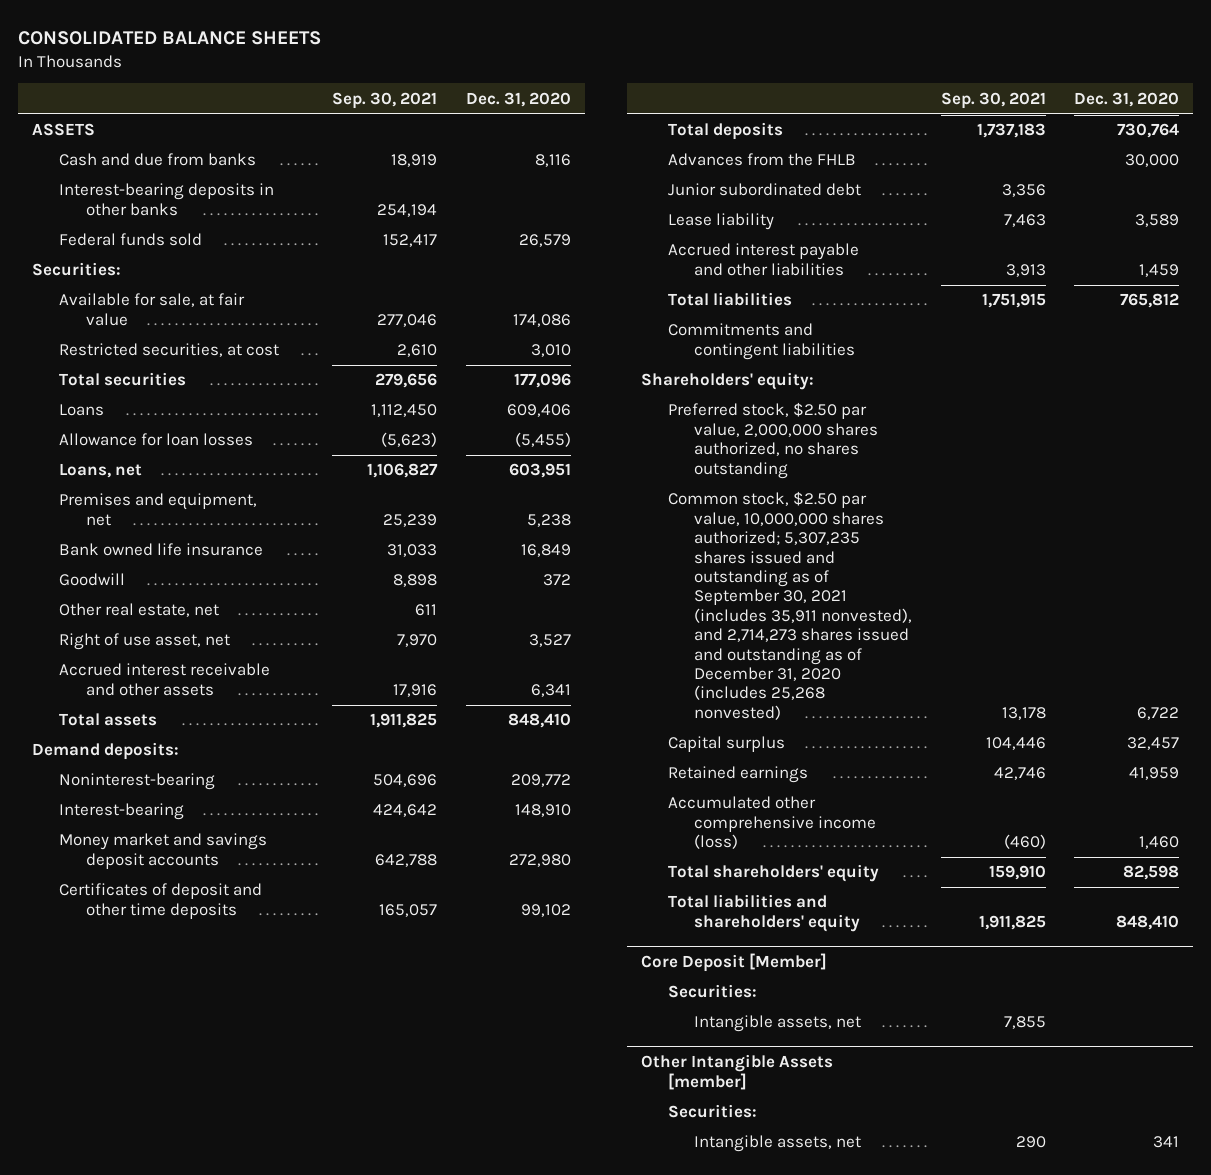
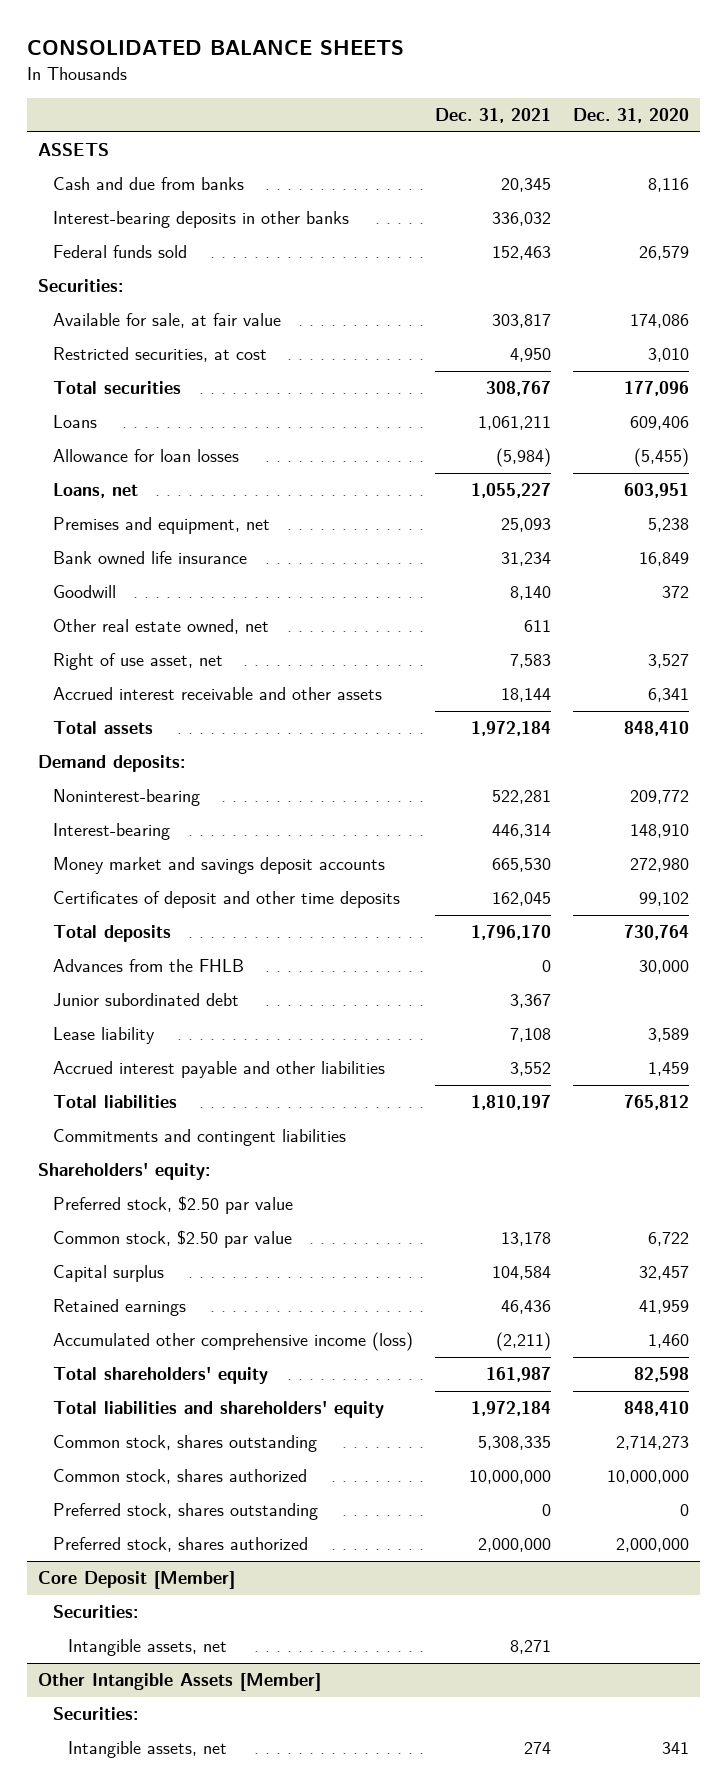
[332,91,438,109] Sep. 30, 2021 -> none
none -> [435,108,552,124] Dec. 31, 2021
[58,603,219,618] Other real estate, net -> [52,619,269,635] Other real estate owned, net
[667,402,879,479] Preferred stock, $2.50 par value, 2,000,000 shares authorized, no shares outstanding -> [52,1196,293,1215] Preferred stock, $2.50 par value
[667,491,913,720] Common stock, $2.50 par value, 10,000,000 shares authorized; 5,307,235 shares issued and outstanding as of September 30, 2021 (includes 35,911 nonvested), and 2,714,273 shares issued and outstanding as of December 31, 2020 (includes 25,268 nonvested) -> [52,1230,292,1249] Common stock, $2.50 par value
none -> [52,1435,317,1453] Common stock, shares outstanding
none -> [52,1469,307,1485] Common stock, shares authorized
none -> [52,1503,318,1521] Preferred stock, shares outstanding
none -> [52,1537,308,1553] Preferred stock, shares authorized
[640,1054,833,1090] Other Intangible Assets [member] -> [37,1673,321,1692] Other Intangible Assets [Member]

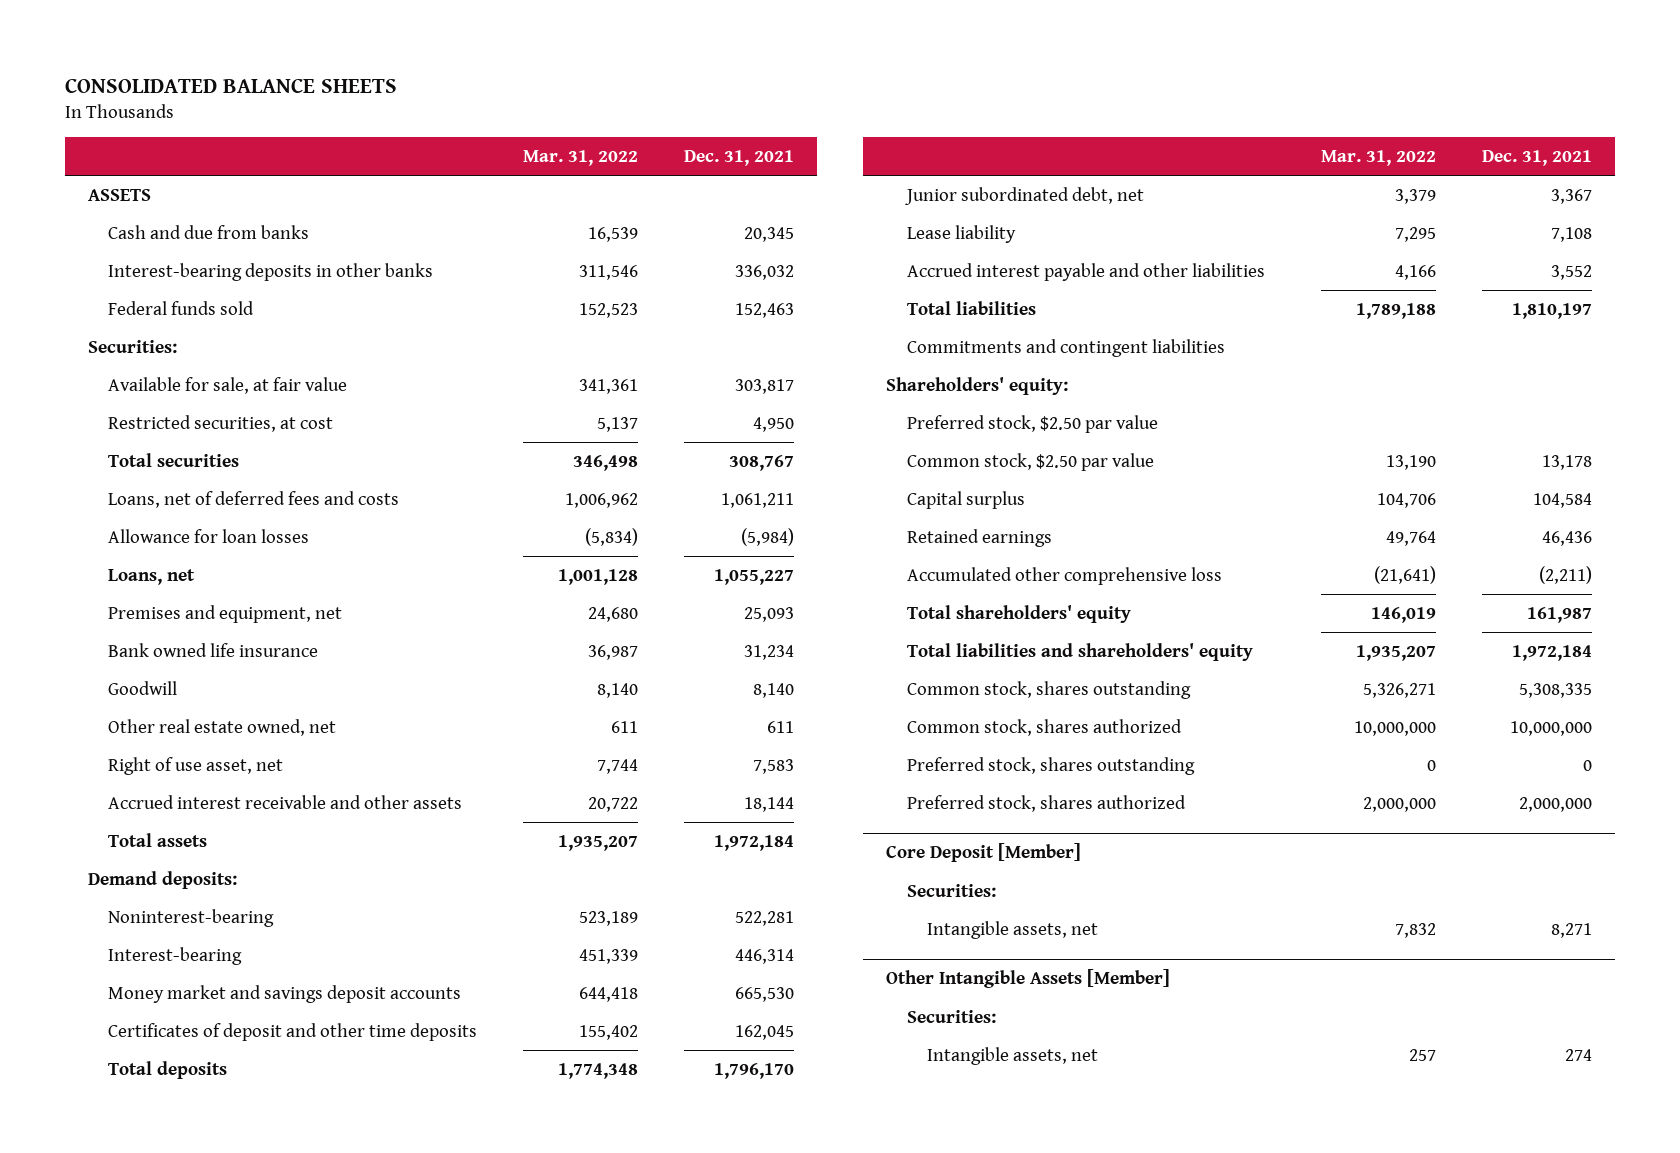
[573,108,690,124] Dec. 31, 2020 -> none
none -> [523,149,639,166] Mar. 31, 2022
[52,415,97,429] Loans -> [108,490,400,508] Loans, net of deferred fees and costs
[52,959,244,973] Advances from the FHLB -> none
[52,993,239,1007] Junior subordinated debt -> [904,186,1144,205] Junior subordinated debt, net
[52,1332,413,1352] Accumulated other comprehensive income (loss) -> [906,566,1222,585] Accumulated other comprehensive loss

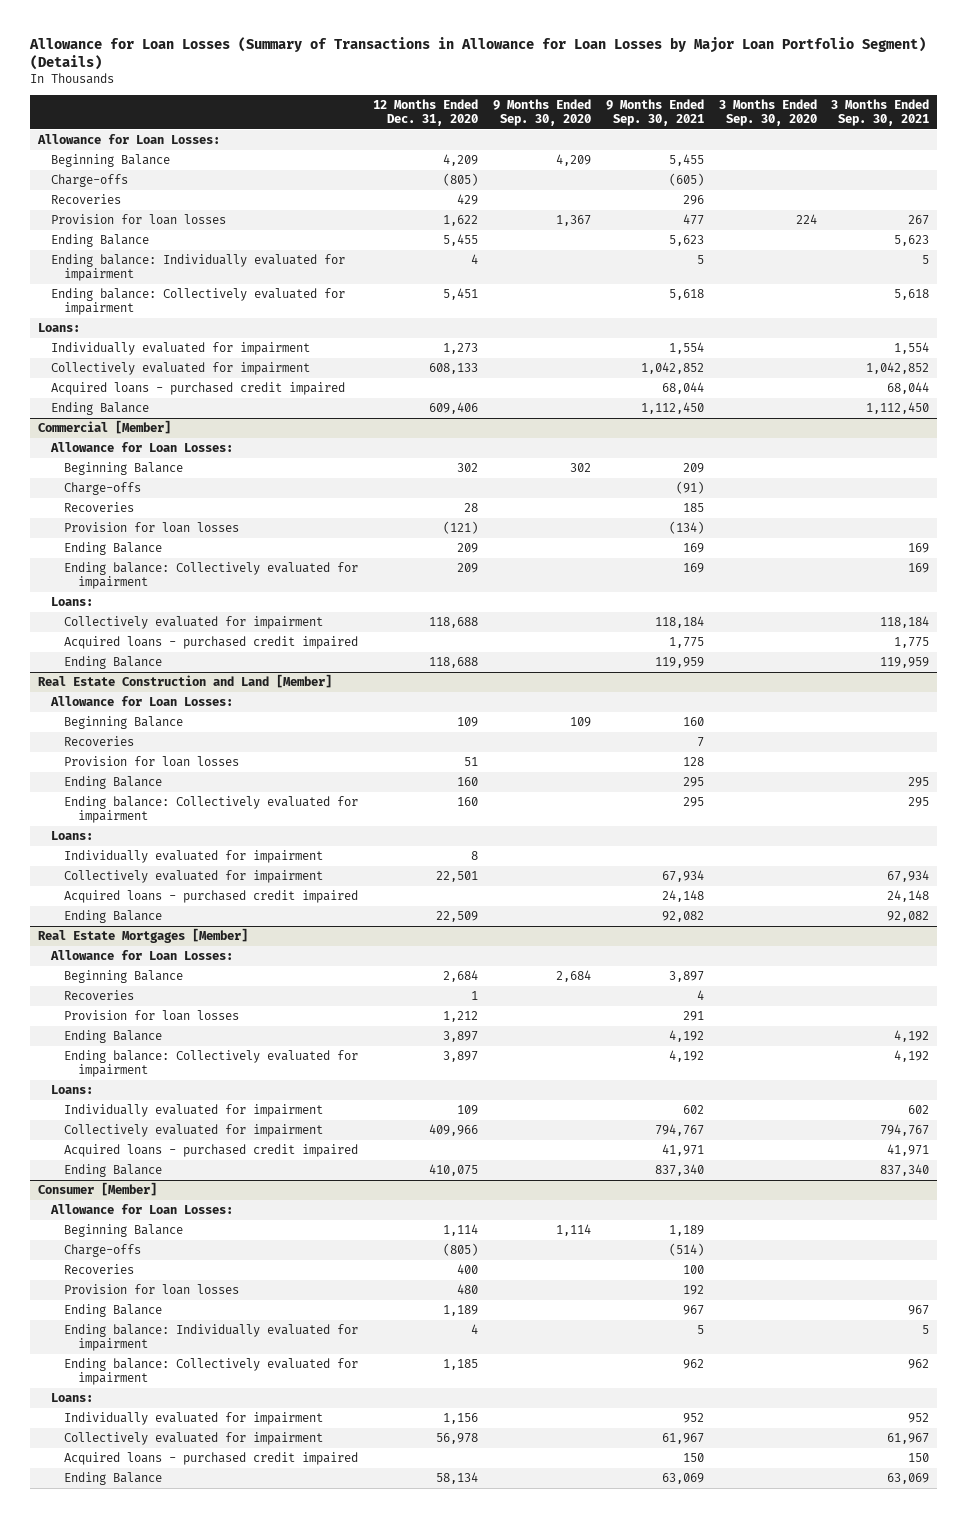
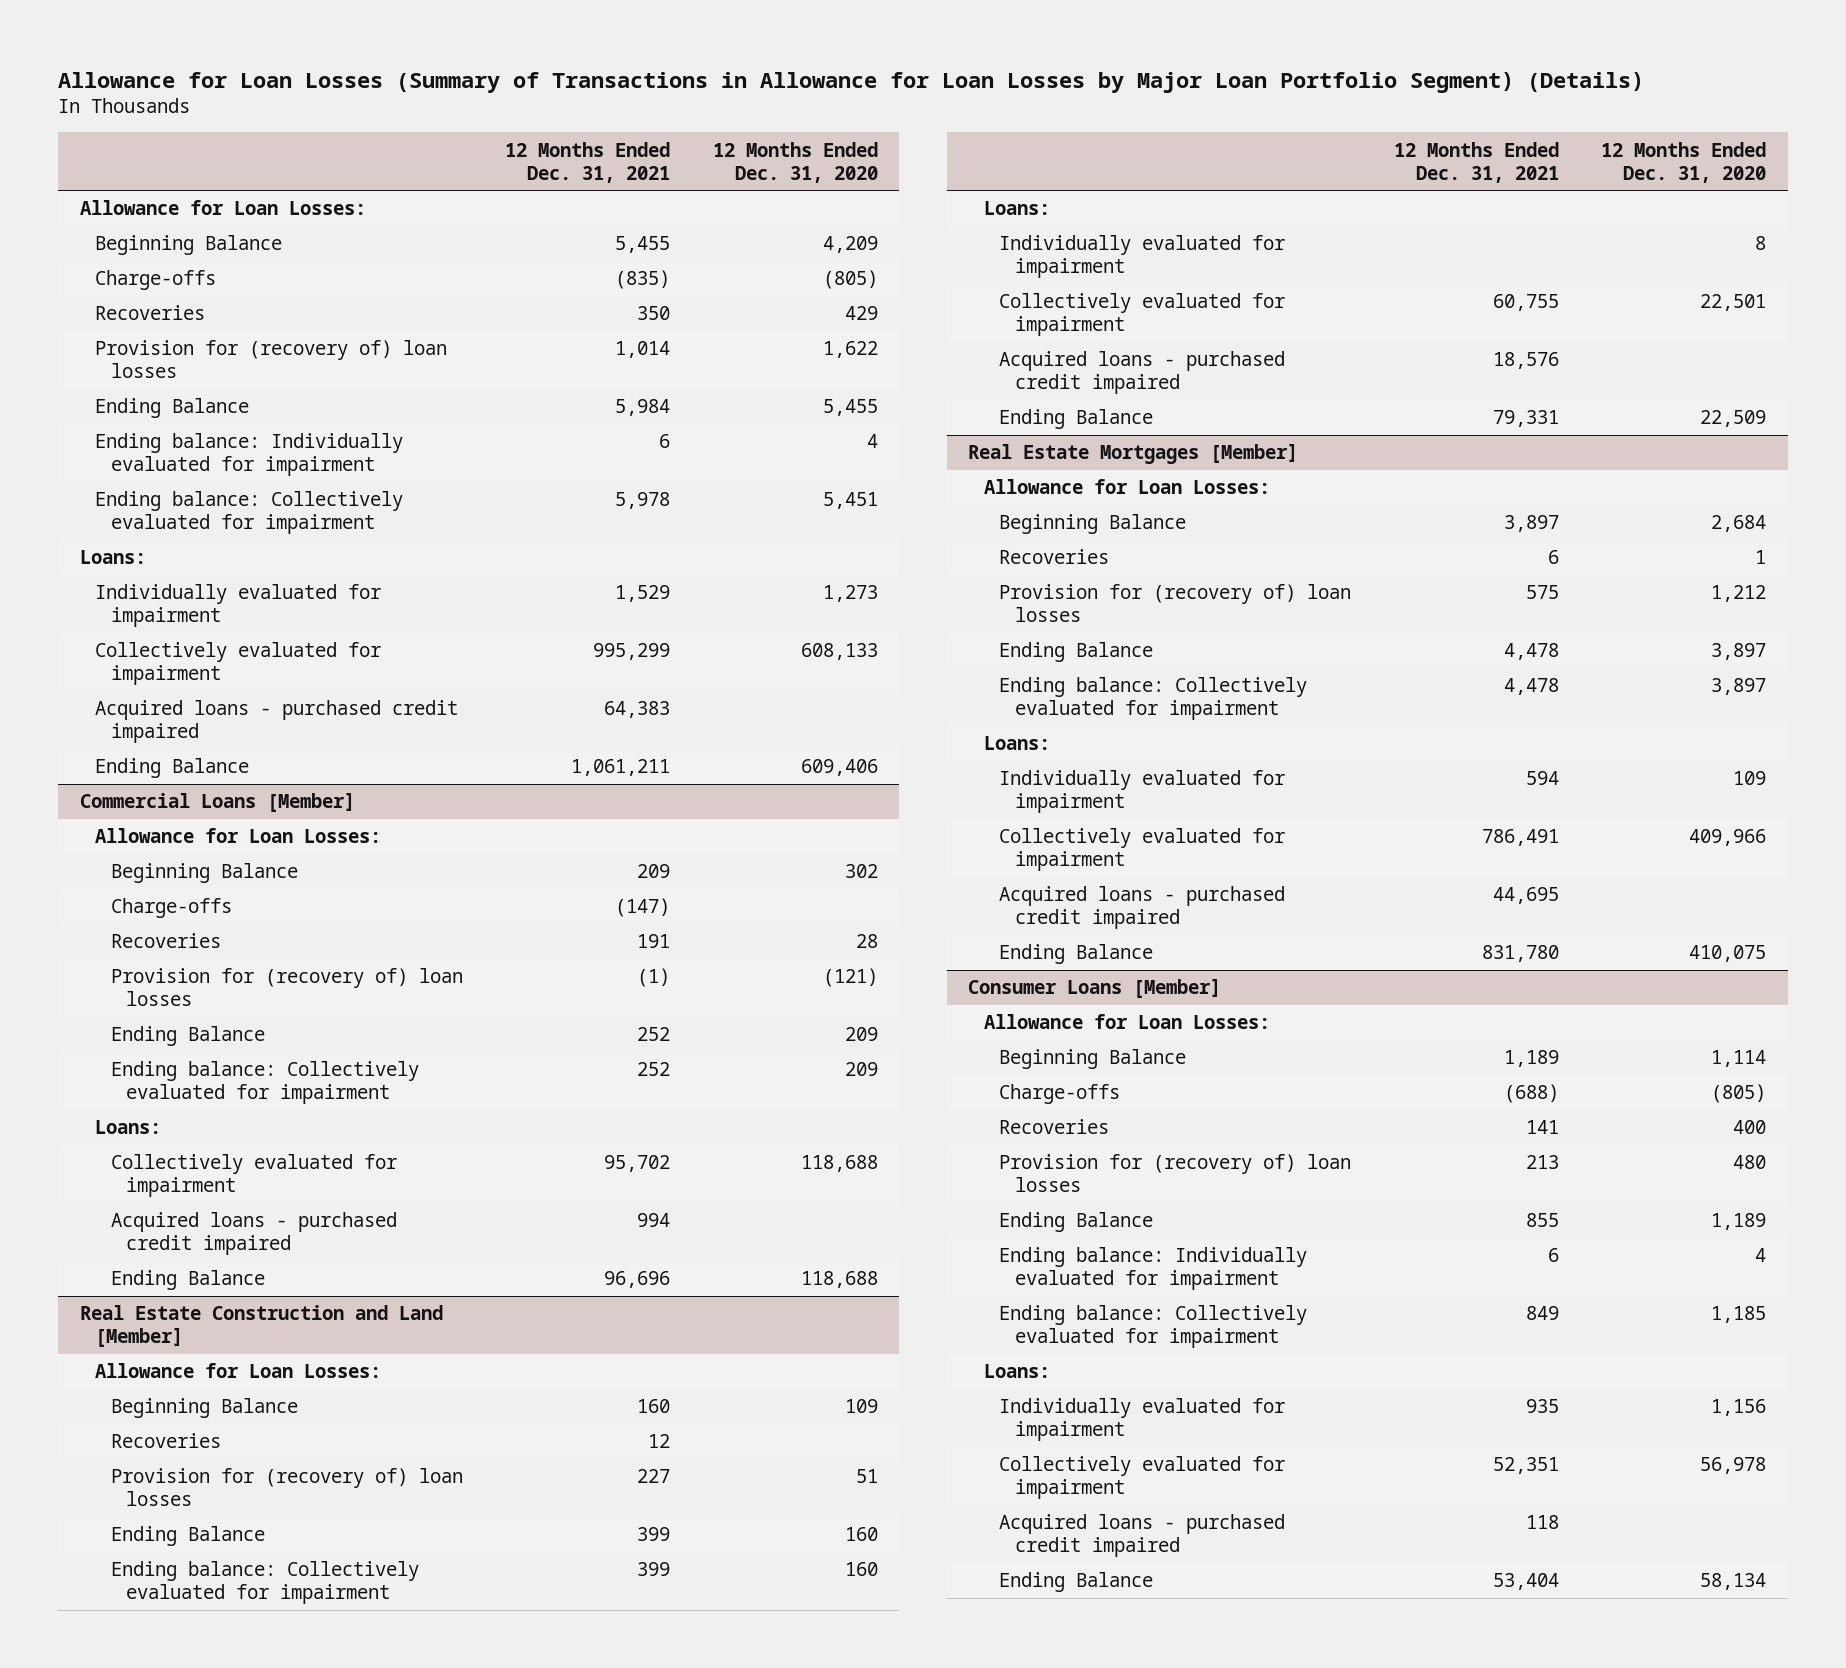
[493,98,592,127] 9 Months Ended Sep. 30, 2020 -> none
[605,98,704,127] 9 Months Ended Sep. 30, 2021 -> none
[718,98,817,127] 3 Months Ended Sep. 30, 2020 -> none
[831,98,930,127] 3 Months Ended Sep. 30, 2021 -> none
none -> [505,141,671,183] 12 Months Ended Dec. 31, 2021
[50,213,226,225] Provision for loan losses -> [95,340,448,379] Provision for (recovery of) loan losses
[37,419,171,434] Commercial [Member] -> [79,793,355,813] Commercial Loans [Member]
[64,521,240,533] Provision for loan losses -> [110,968,463,1007] Provision for (recovery of) loan losses
[64,755,240,767] Provision for loan losses -> [110,1468,463,1507] Provision for (recovery of) loan losses
[64,1009,240,1021] Provision for loan losses -> [999,584,1352,623] Provision for (recovery of) loan losses
[37,1181,157,1196] Consumer [Member] -> [968,979,1222,999] Consumer Loans [Member]
[64,1283,240,1295] Provision for loan losses -> [999,1154,1352,1193] Provision for (recovery of) loan losses

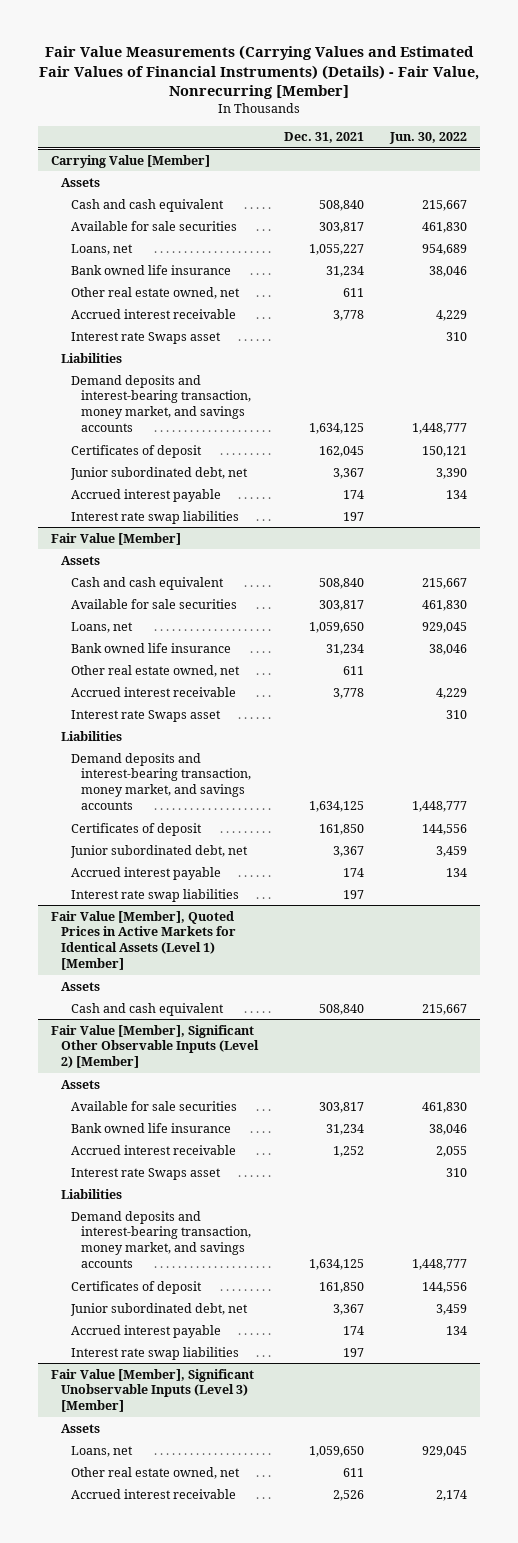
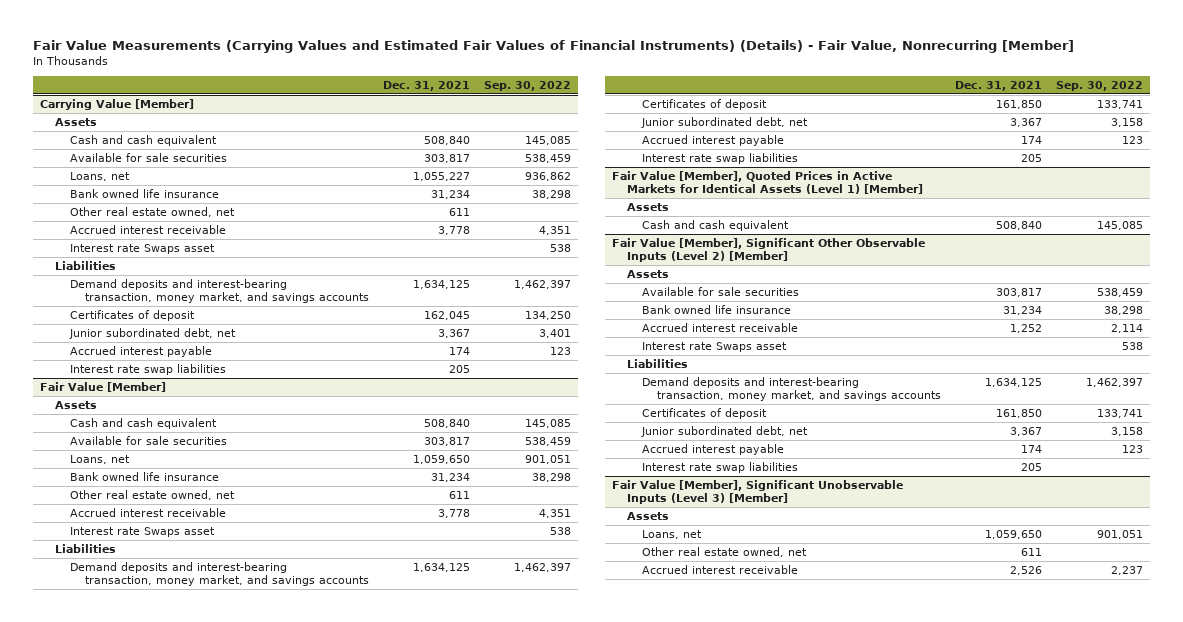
[389,132,468,145] Jun. 30, 2022 -> none
none -> [483,80,571,91] Sep. 30, 2022
[343,511,365,521] 197 -> [448,364,470,373] 205
[343,889,365,899] 197 -> [1021,153,1043,162] 205
[343,1347,365,1357] 197 -> [1021,462,1043,471] 205

